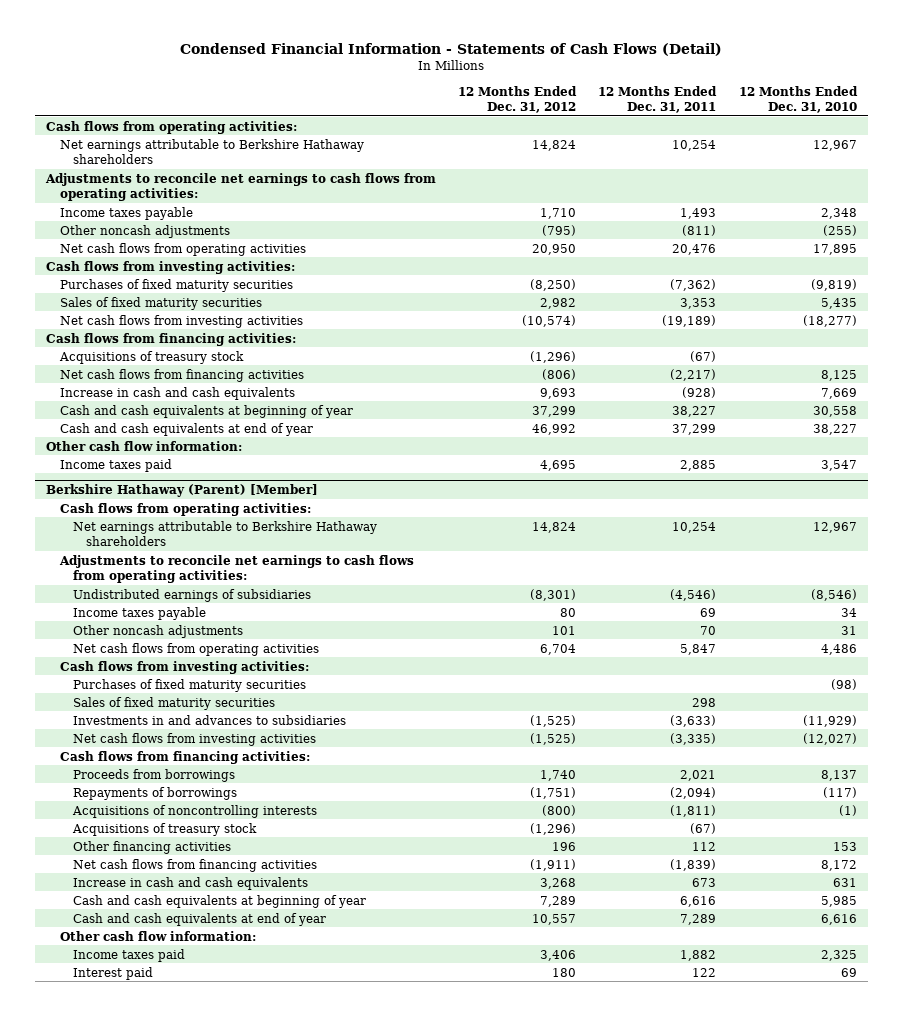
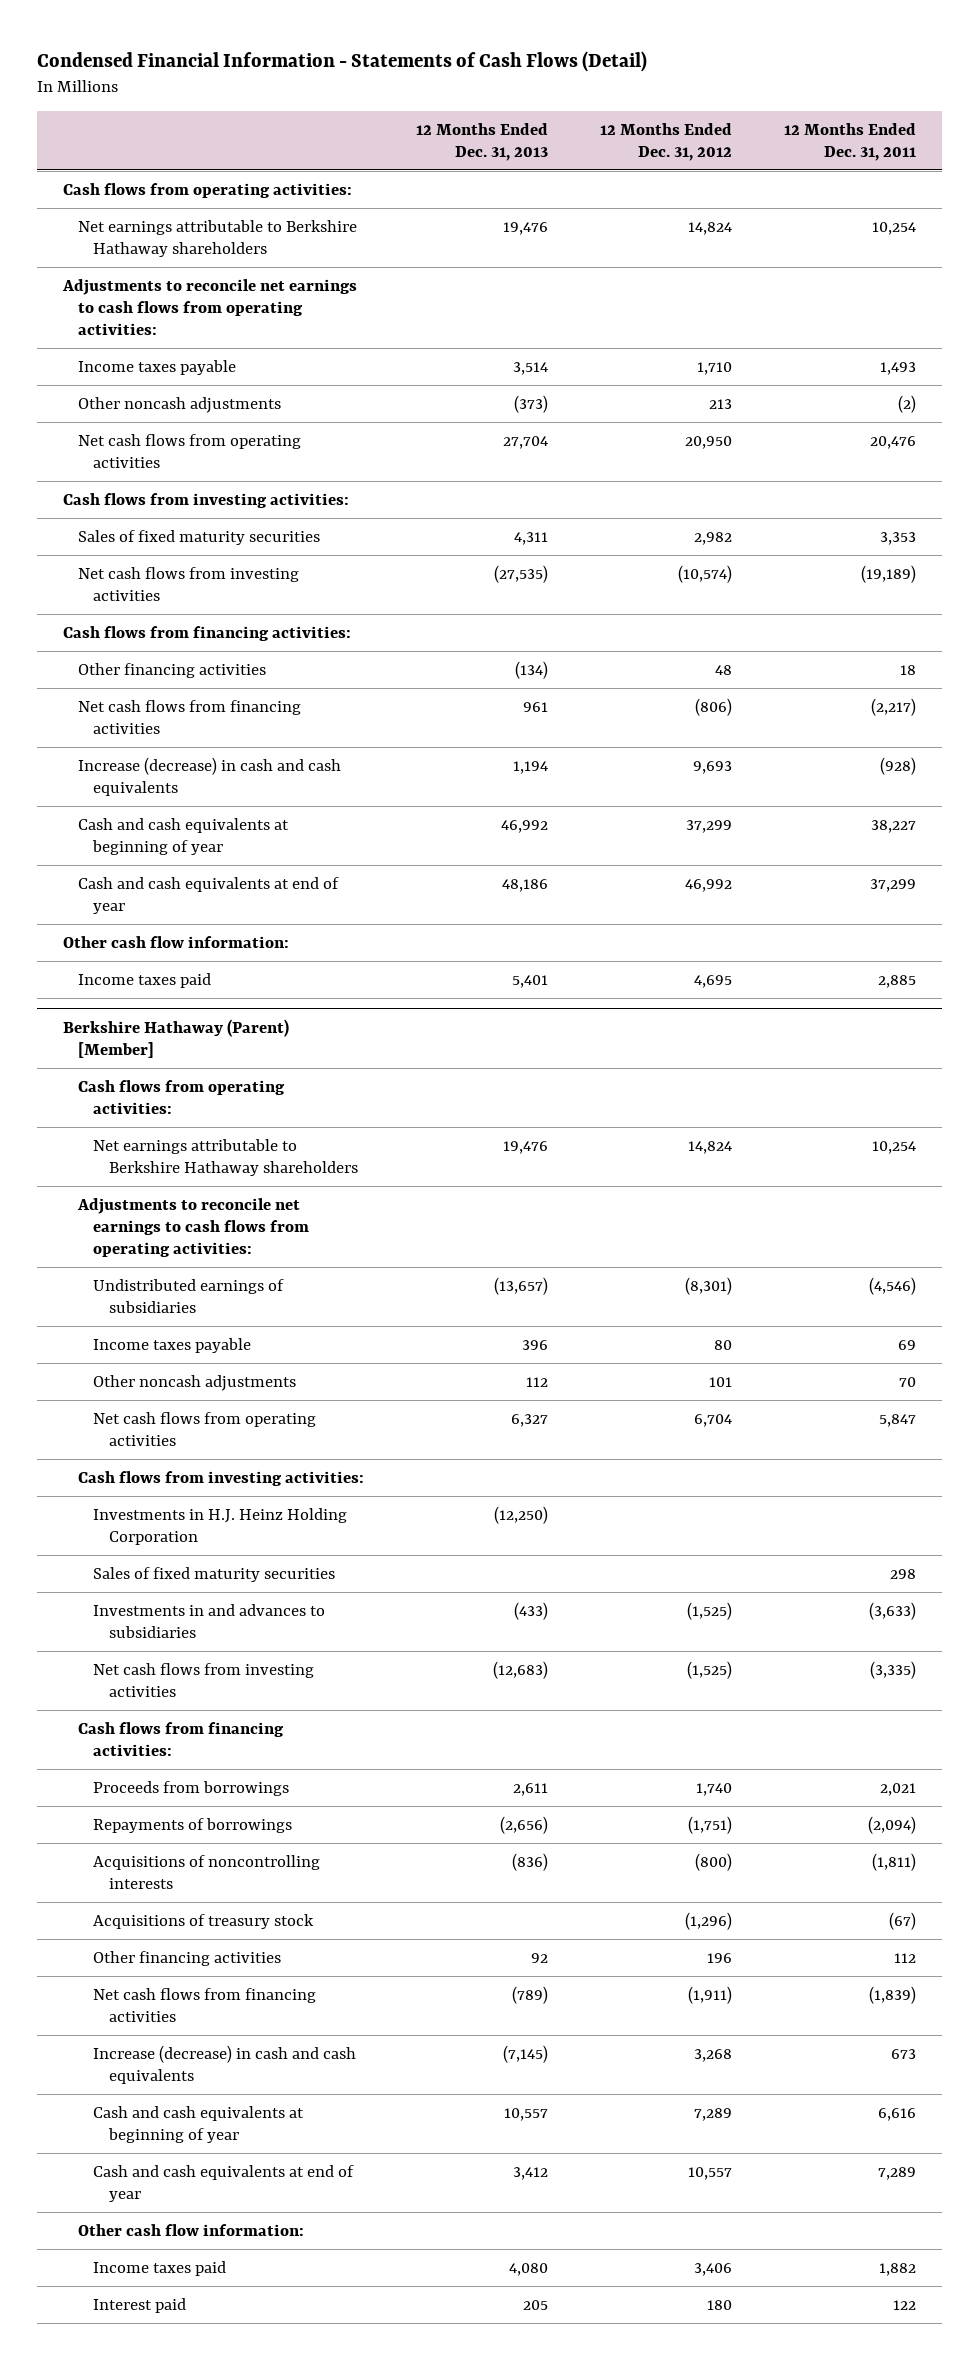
[738,85,858,113] 12 Months Ended Dec. 31, 2010 -> none
none -> [416,122,549,161] 12 Months Ended Dec. 31, 2013
[542,224,577,236] (795) -> [709,398,733,409] 213
[682,224,717,236] (811) -> [898,394,917,413] (2)
[59,278,293,292] Purchases of fixed maturity securities -> none
[58,350,244,364] Acquisitions of treasury stock -> none
none -> [78,662,267,678] Other financing activities
[59,386,295,400] Increase in cash and cash equivalents -> [78,756,342,796] Increase (decrease) in cash and cash equivalents
[72,678,306,692] Purchases of fixed maturity securities -> none
none -> [93,1507,348,1545] Investments in H.J. Heinz Holding Corporation
[72,876,308,890] Increase in cash and cash equivalents -> [93,2044,357,2084] Increase (decrease) in cash and cash equivalents

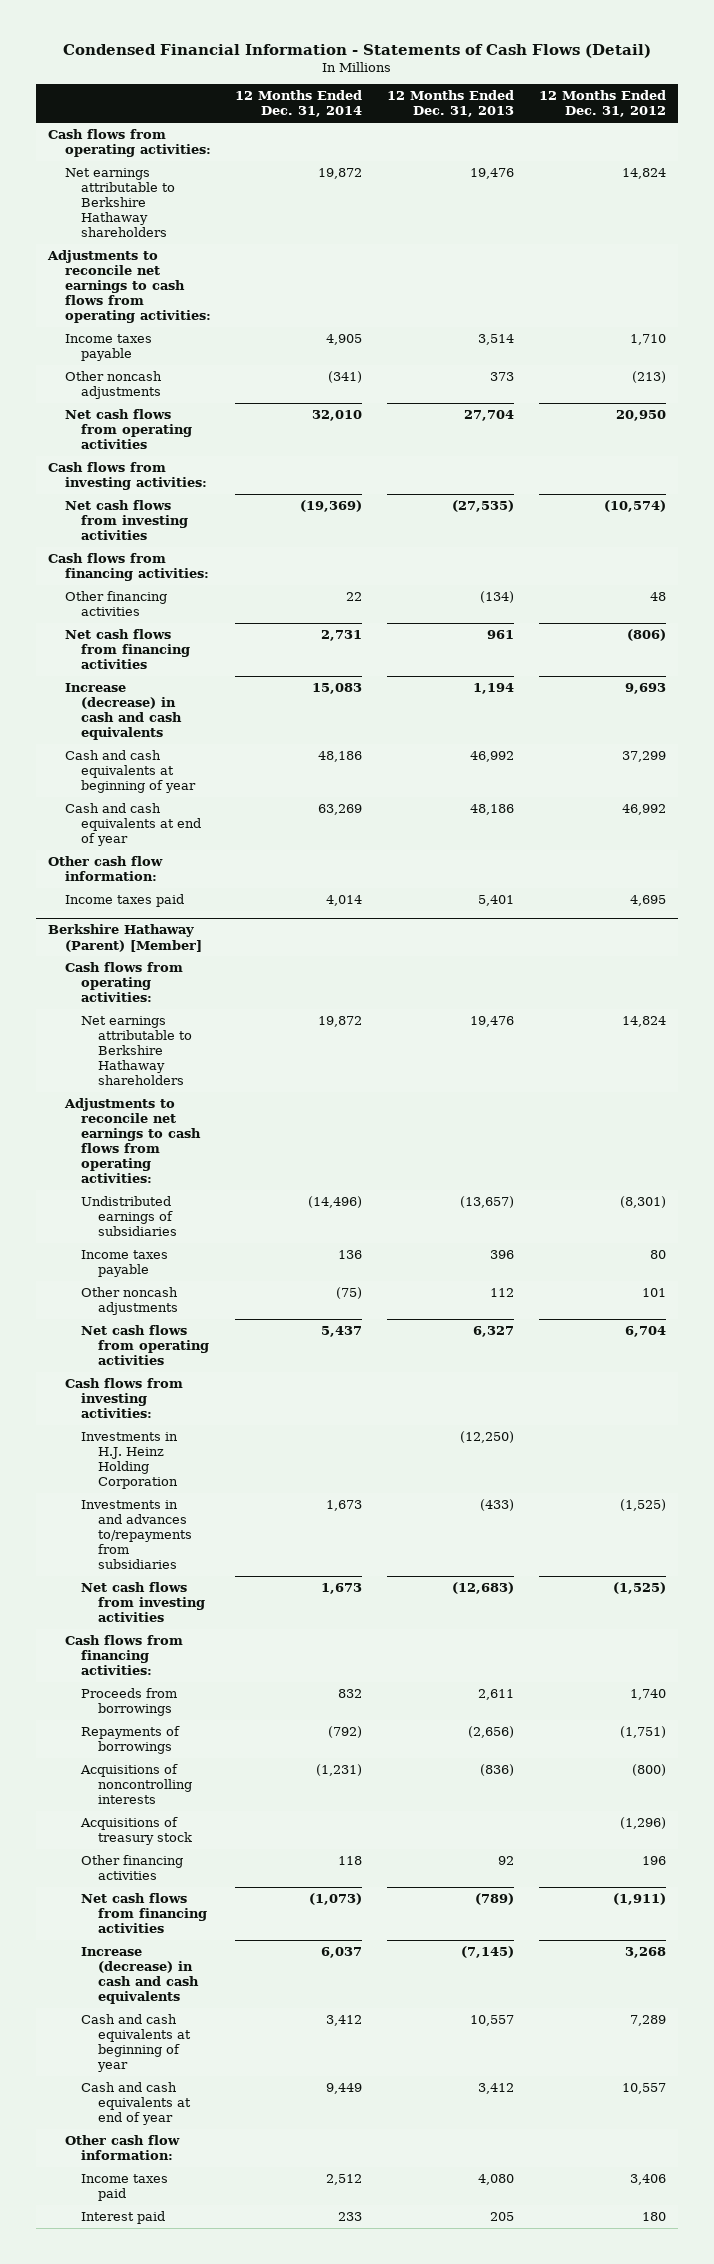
[784,122,917,161] 12 Months Ended Dec. 31, 2011 -> none
none -> [235,90,363,118] 12 Months Ended Dec. 31, 2014
[514,394,549,413] (373) -> [490,371,515,381] 373
[709,398,733,409] 213 -> [631,370,666,383] (213)
[78,529,321,545] Sales of fixed maturity securities -> none
[93,1566,336,1582] Sales of fixed maturity securities -> none
[93,1603,326,1638] Investments in and advances to subsidiaries -> [81,1499,192,1570] Investments in and advances to/repayments from subsidiaries

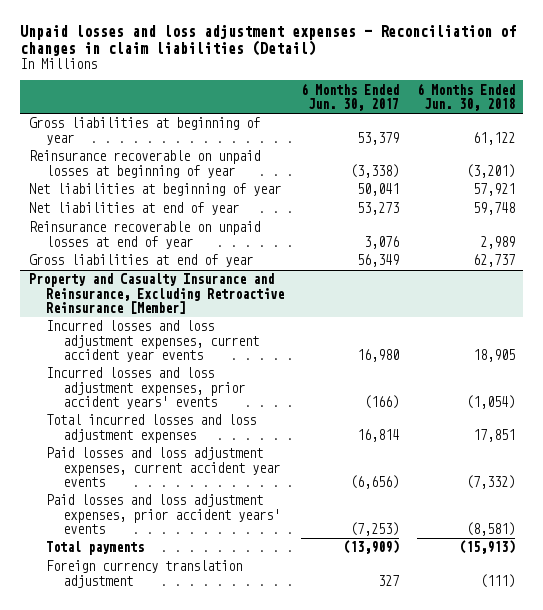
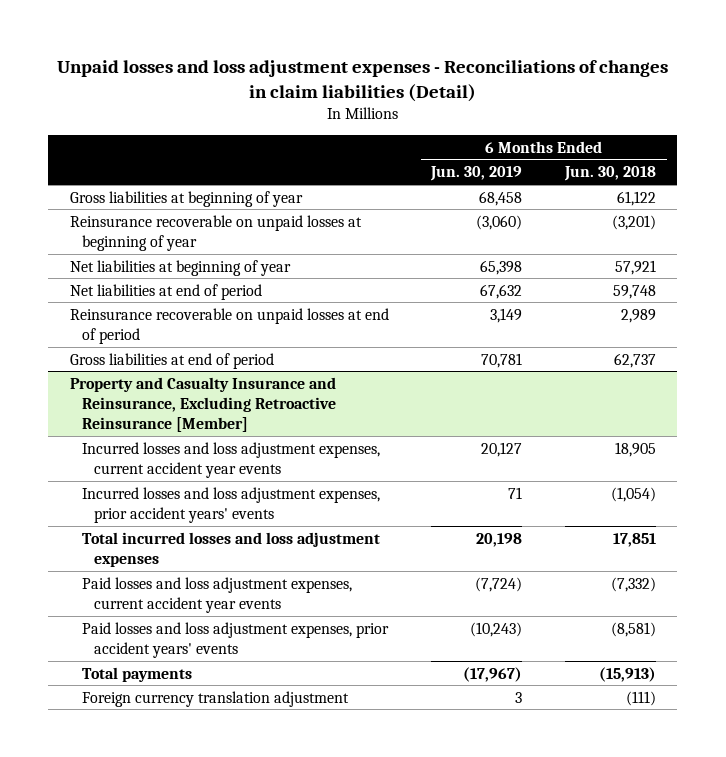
[19,24,516,57] Unpaid losses and loss adjustment expenses - Reconciliation of changes in claim liabilities (Detail) -> [56,60,668,102] Unpaid losses and loss adjustment expenses - Reconciliations of changes in claim liabilities (Detail)
[301,82,400,111] 6 Months Ended Jun. 30, 2017 -> none
none -> [430,166,523,182] Jun. 30, 2019
[28,202,239,216] Net liabilities at end of year -> [69,283,262,300] Net liabilities at end of period
[28,221,260,249] Reinsurance recoverable on unpaid losses at end of year -> [69,307,389,344] Reinsurance recoverable on unpaid losses at end of period
[28,254,253,268] Gross liabilities at end of year -> [69,352,274,369] Gross liabilities at end of period

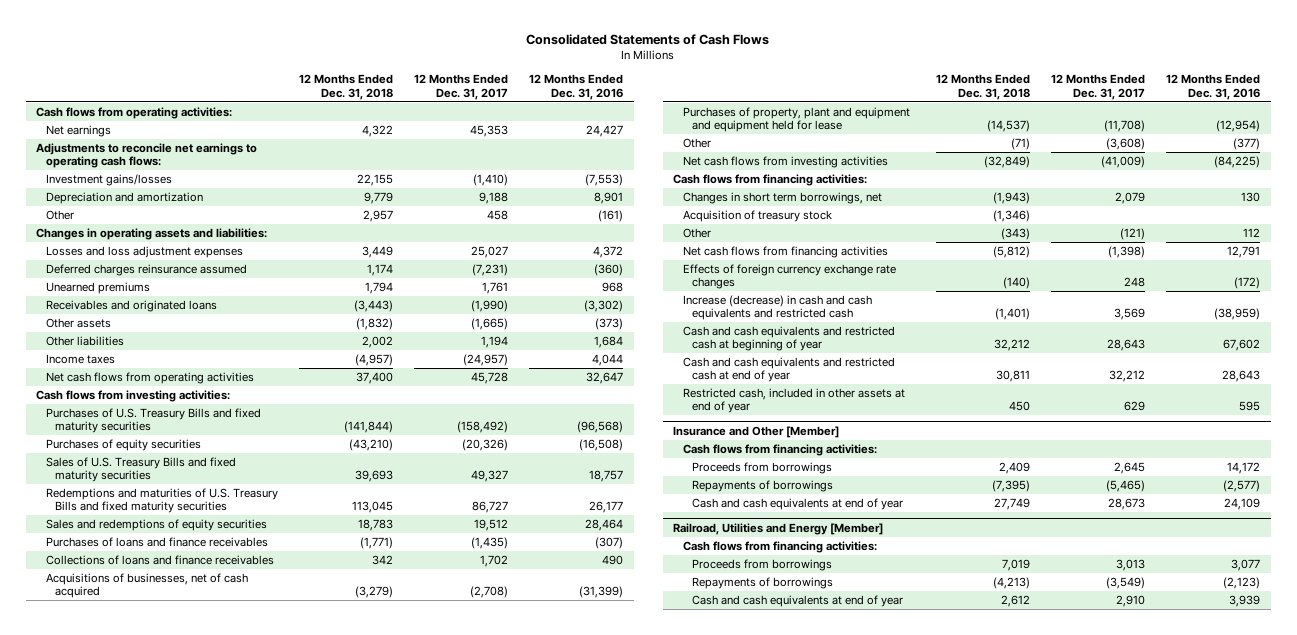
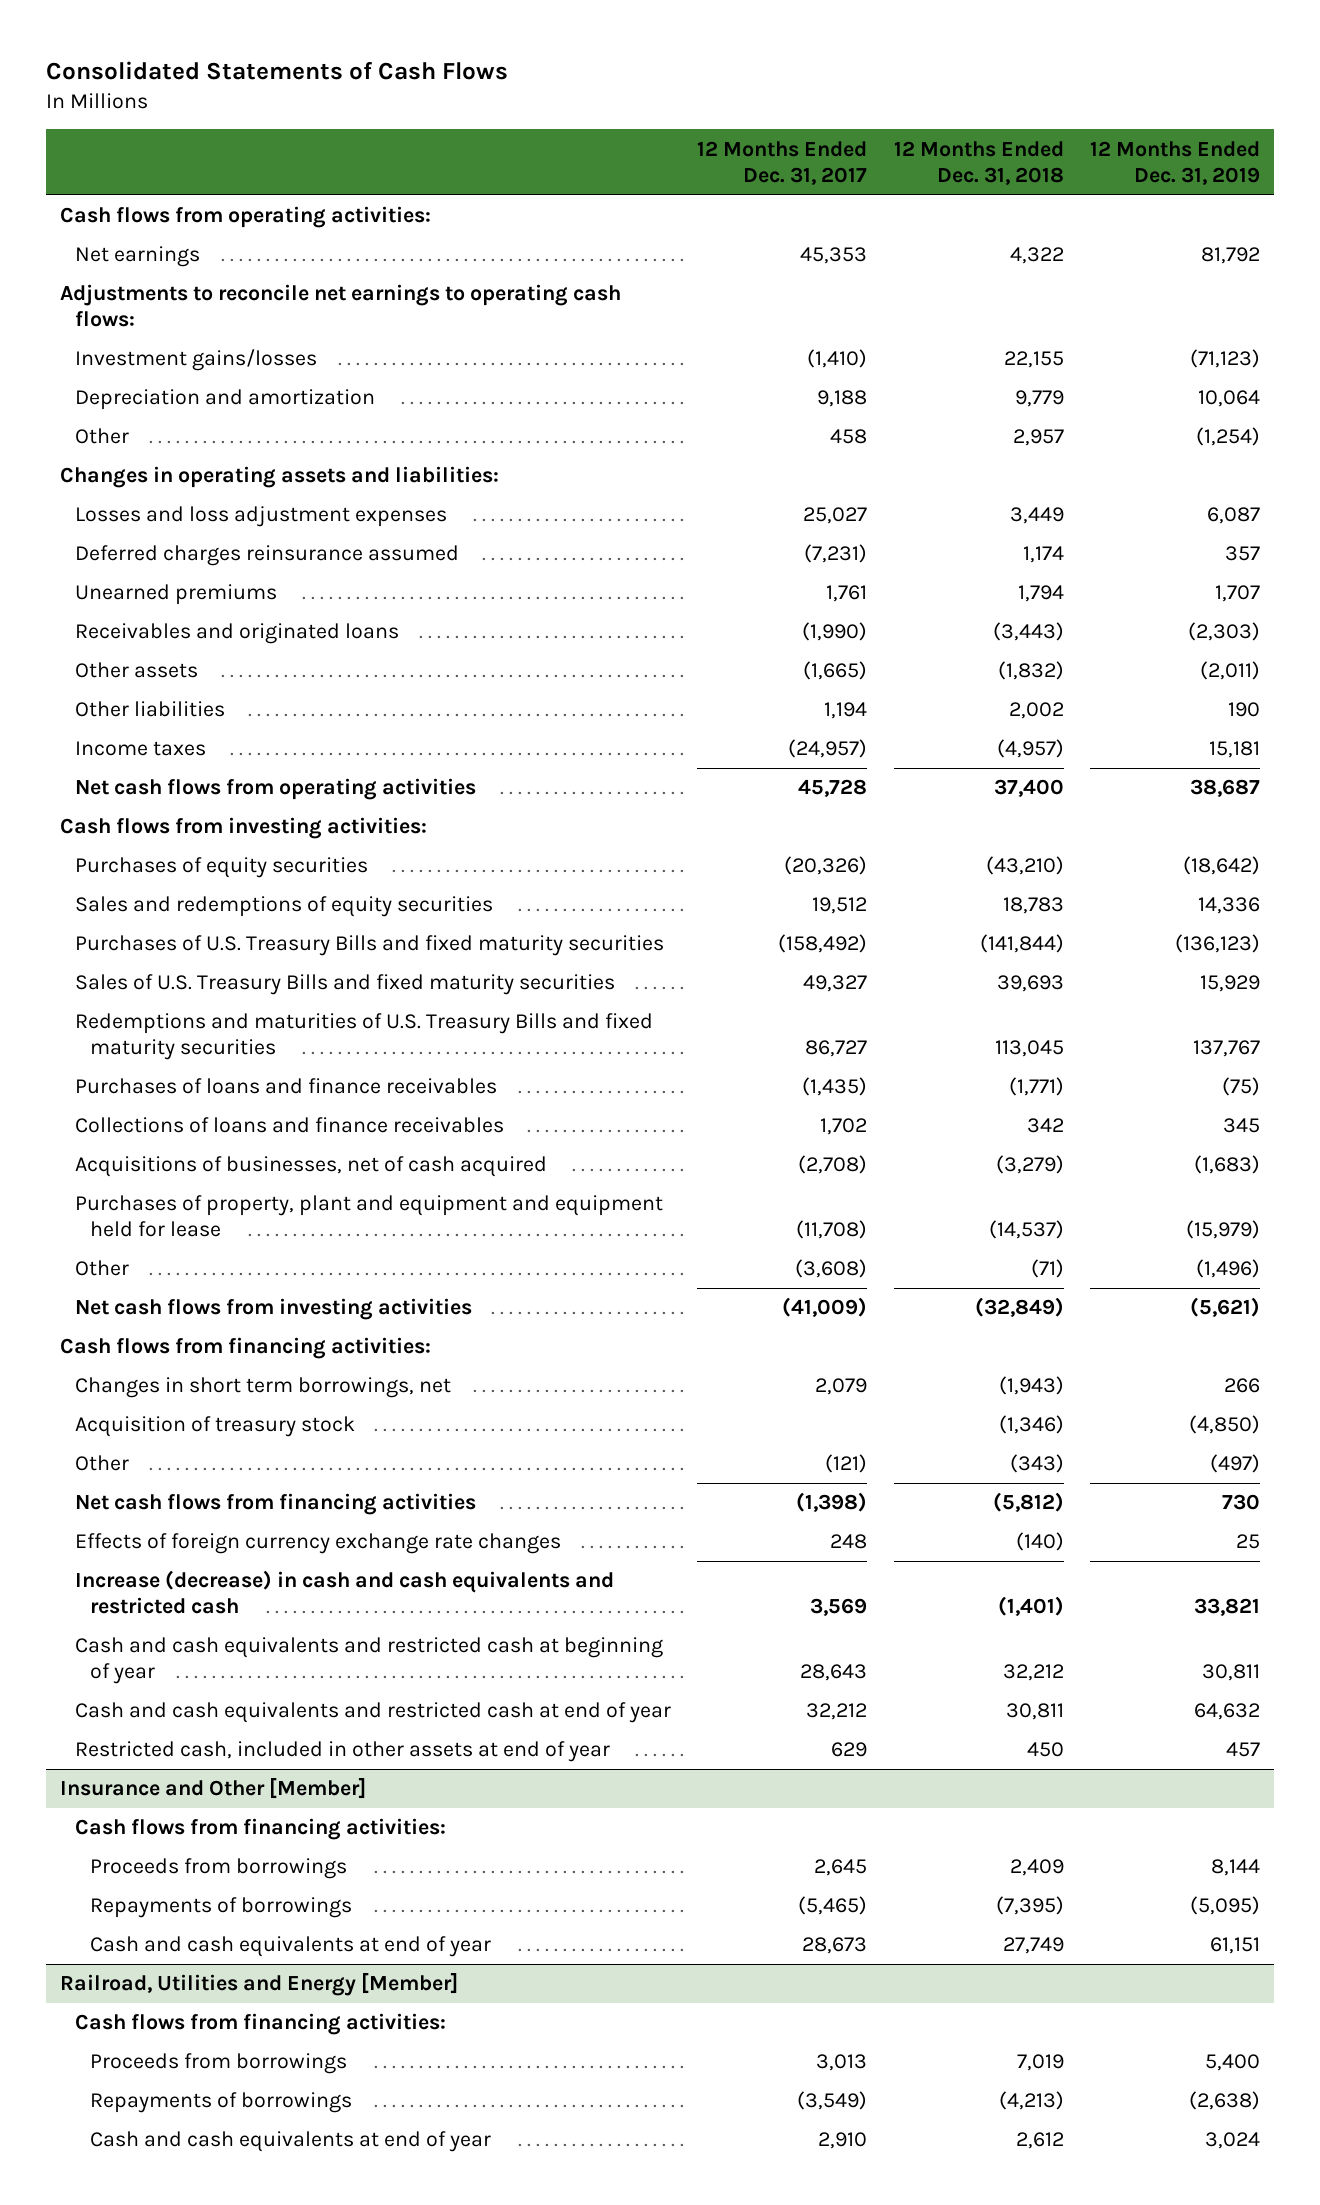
[529,74,624,100] 12 Months Ended Dec. 31, 2016 -> none
none -> [1090,140,1261,185] 12 Months Ended Dec. 31, 2019
[45,519,267,532] Sales and redemptions of equity securities -> [74,896,493,918] Sales and redemptions of equity securities
[45,408,261,434] Purchases of U.S. Treasury Bills and fixed maturity securities -> [74,935,664,957] Purchases of U.S. Treasury Bills and fixed maturity securities

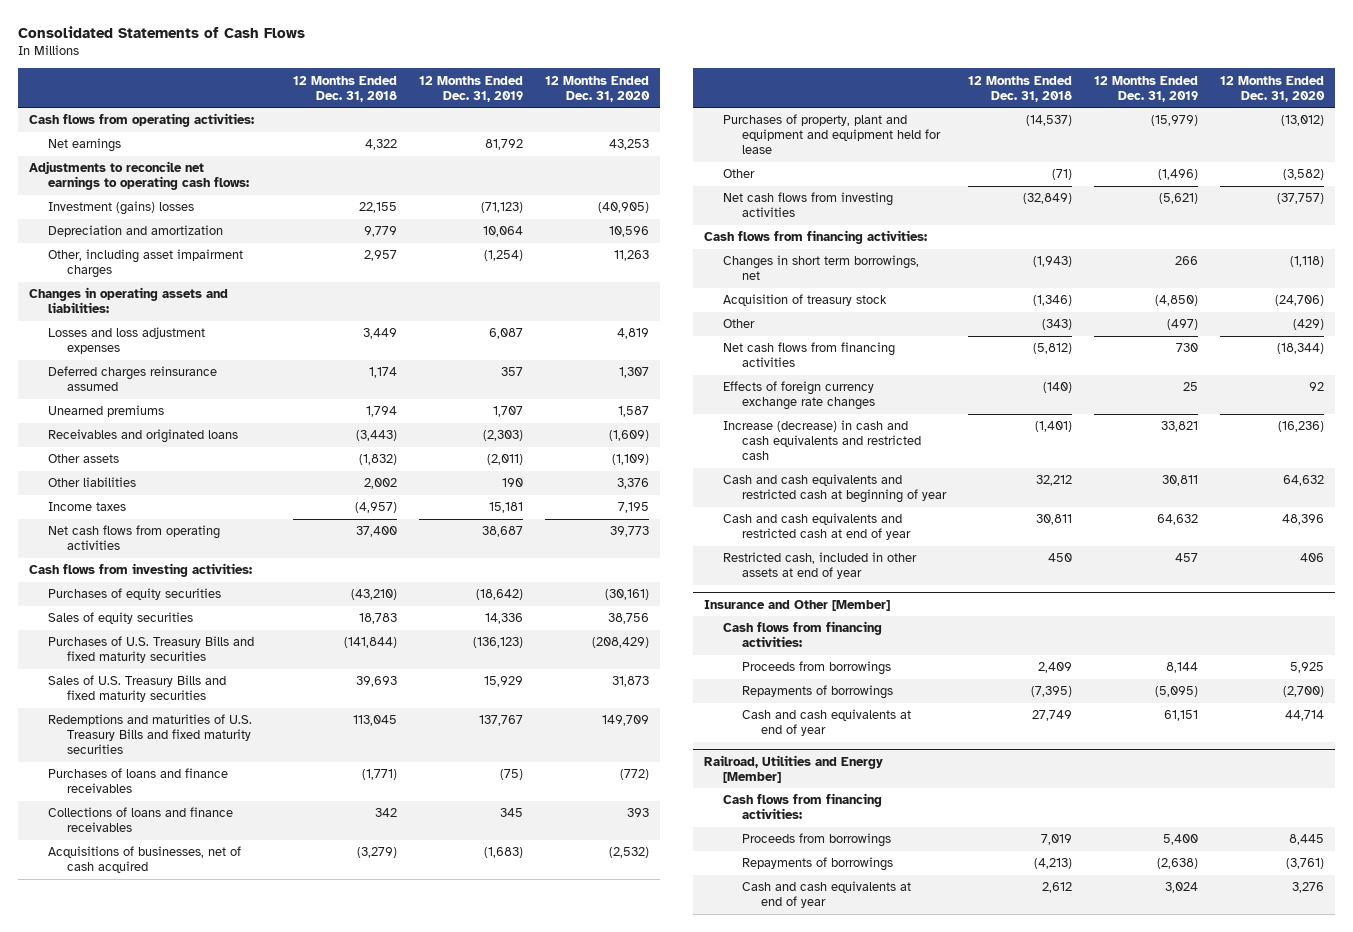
[697,140,868,185] 12 Months Ended Dec. 31, 2017 -> none
none -> [545,75,651,102] 12 Months Ended Dec. 31, 2020
[74,349,317,372] Investment gains/losses -> [47,201,194,216] Investment (gains) losses
[74,428,129,445] Other -> [47,249,243,279] Other, including asset impairment charges
[74,896,493,918] Sales and redemptions of equity securities -> [47,612,193,625] Sales of equity securities

